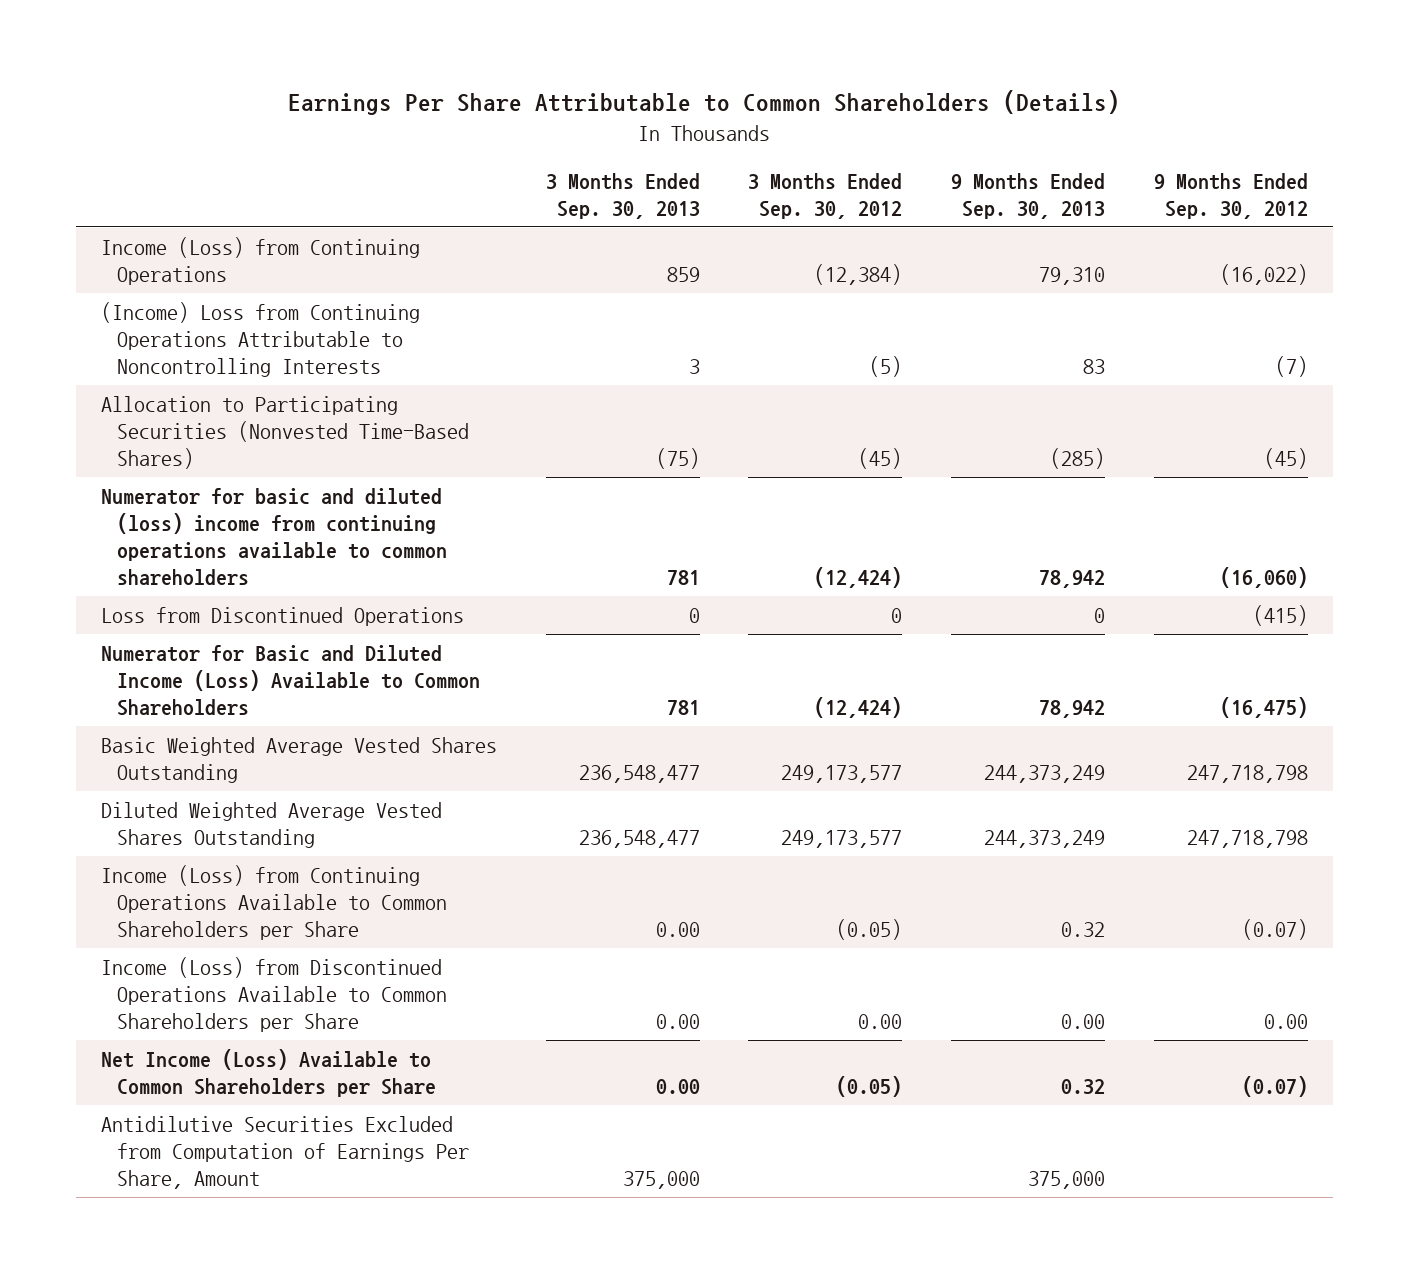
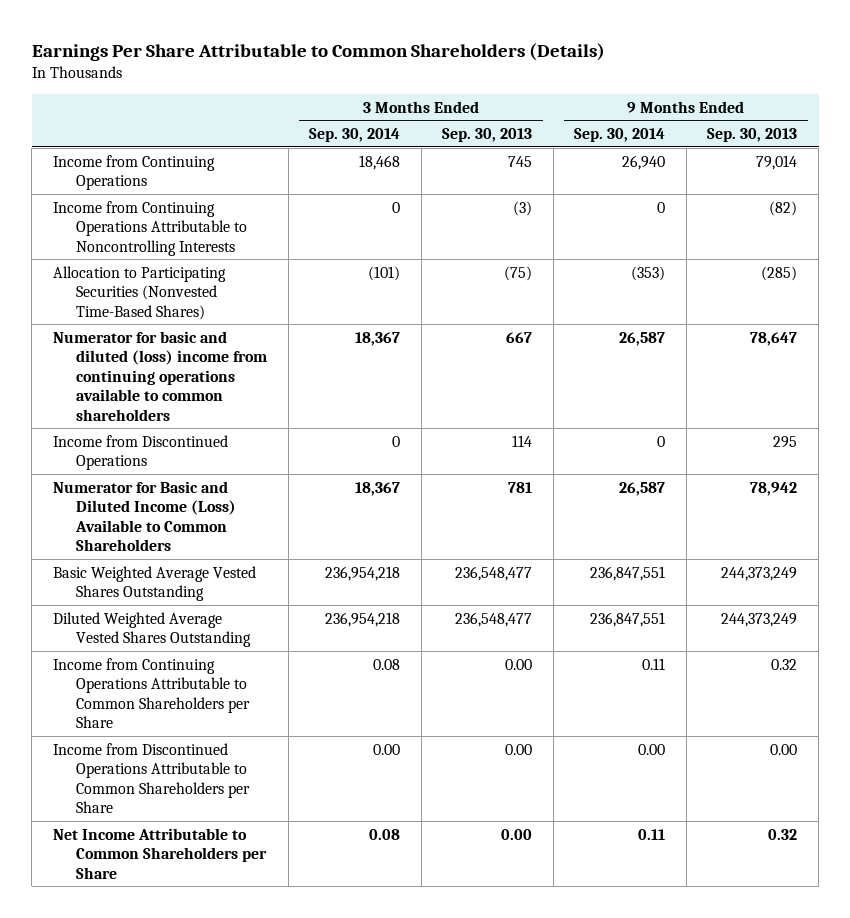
[748,172,903,219] 3 Months Ended Sep. 30, 2012 -> none
[1154,172,1309,219] 9 Months Ended Sep. 30, 2012 -> none
none -> [309,128,401,143] Sep. 30, 2014
none -> [574,128,666,143] Sep. 30, 2014
[100,237,420,286] Income (Loss) from Continuing Operations -> [52,154,215,191] Income from Continuing Operations
[666,267,700,283] 859 -> [508,155,533,167] 745
[1039,267,1106,286] 79,310 -> [756,154,798,170] 79,014
[100,302,420,377] (Income) Loss from Continuing Operations Attributable to Noncontrolling Interests -> [52,200,248,256] Income from Continuing Operations Attributable to Noncontrolling Interests
[688,358,700,374] 3 -> [513,200,533,216] (3)
[1083,358,1106,374] 83 -> [769,200,798,216] (82)
[666,569,700,585] 781 -> [506,331,533,343] 667
[1039,569,1106,588] 78,942 -> [750,331,798,346] 78,647
[100,607,464,627] Loss from Discontinued Operations -> [52,434,228,471] Income from Discontinued Operations
[688,608,700,624] 0 -> [512,434,533,447] 114
[1094,608,1106,624] 0 -> [773,435,798,448] 295
[100,1116,470,1189] Antidilutive Securities Excluded from Computation of Earnings Per Share, Amount -> none
[100,865,448,940] Income (Loss) from Continuing Operations Available to Common Shareholders per Share -> [52,657,251,729] Income from Continuing Operations Attributable to Common Shareholders per Share
[100,957,448,1032] Income (Loss) from Discontinued Operations Available to Common Shareholders per Share -> [52,742,251,814] Income from Discontinued Operations Attributable to Common Shareholders per Share
[100,1049,437,1098] Net Income (Loss) Available to Common Shareholders per Share -> [52,827,268,879] Net Income Attributable to Common Shareholders per Share

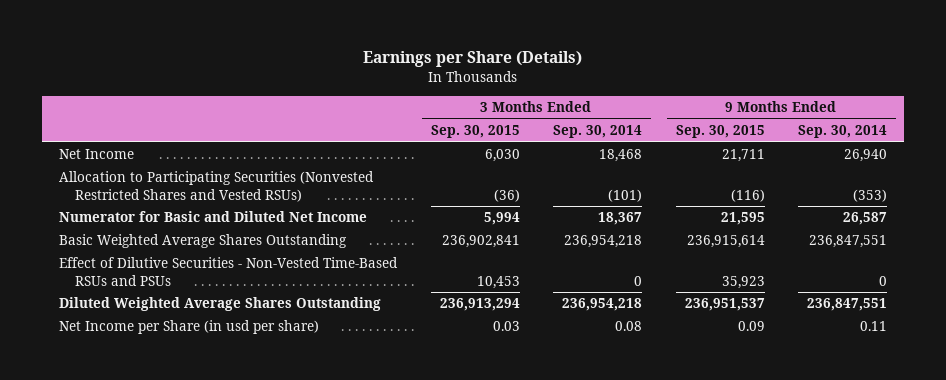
[31,42,605,61] Earnings Per Share Attributable to Common Shareholders (Details) -> [363,51,583,68] Earnings per Share (Details)
[442,128,533,143] Sep. 30, 2013 -> none
[707,128,798,143] Sep. 30, 2013 -> none
none -> [430,125,520,139] Sep. 30, 2015
none -> [675,125,765,139] Sep. 30, 2015
[52,200,248,256] Income from Continuing Operations Attributable to Noncontrolling Interests -> none
[52,330,268,421] Numerator for basic and diluted (loss) income from continuing operations available to common shareholders -> none
[52,434,228,471] Income from Discontinued Operations -> none
[52,657,251,729] Income from Continuing Operations Attributable to Common Shareholders per Share -> none
[52,742,251,814] Income from Discontinued Operations Attributable to Common Shareholders per Share -> none
[52,154,215,191] Income from Continuing Operations -> [58,149,134,160] Net Income
[52,265,226,320] Allocation to Participating Securities (Nonvested Time-Based Shares) -> [58,171,374,202] Allocation to Participating Securities (Nonvested Restricted Shares and Vested RSUs)
[52,480,237,552] Numerator for Basic and Diluted Income (Loss) Available to Common Shareholders -> [58,211,367,223] Numerator for Basic and Diluted Net Income
[52,565,256,602] Basic Weighted Average Vested Shares Outstanding -> [58,234,347,249] Basic Weighted Average Shares Outstanding
none -> [58,257,398,286] Effect of Dilutive Securities - Non-Vested Time-Based RSUs and PSUs
[52,611,252,648] Diluted Weighted Average Vested Shares Outstanding -> [58,297,381,312] Diluted Weighted Average Shares Outstanding
[52,827,268,879] Net Income Attributable to Common Shareholders per Share -> [58,320,319,335] Net Income per Share (in usd per share)

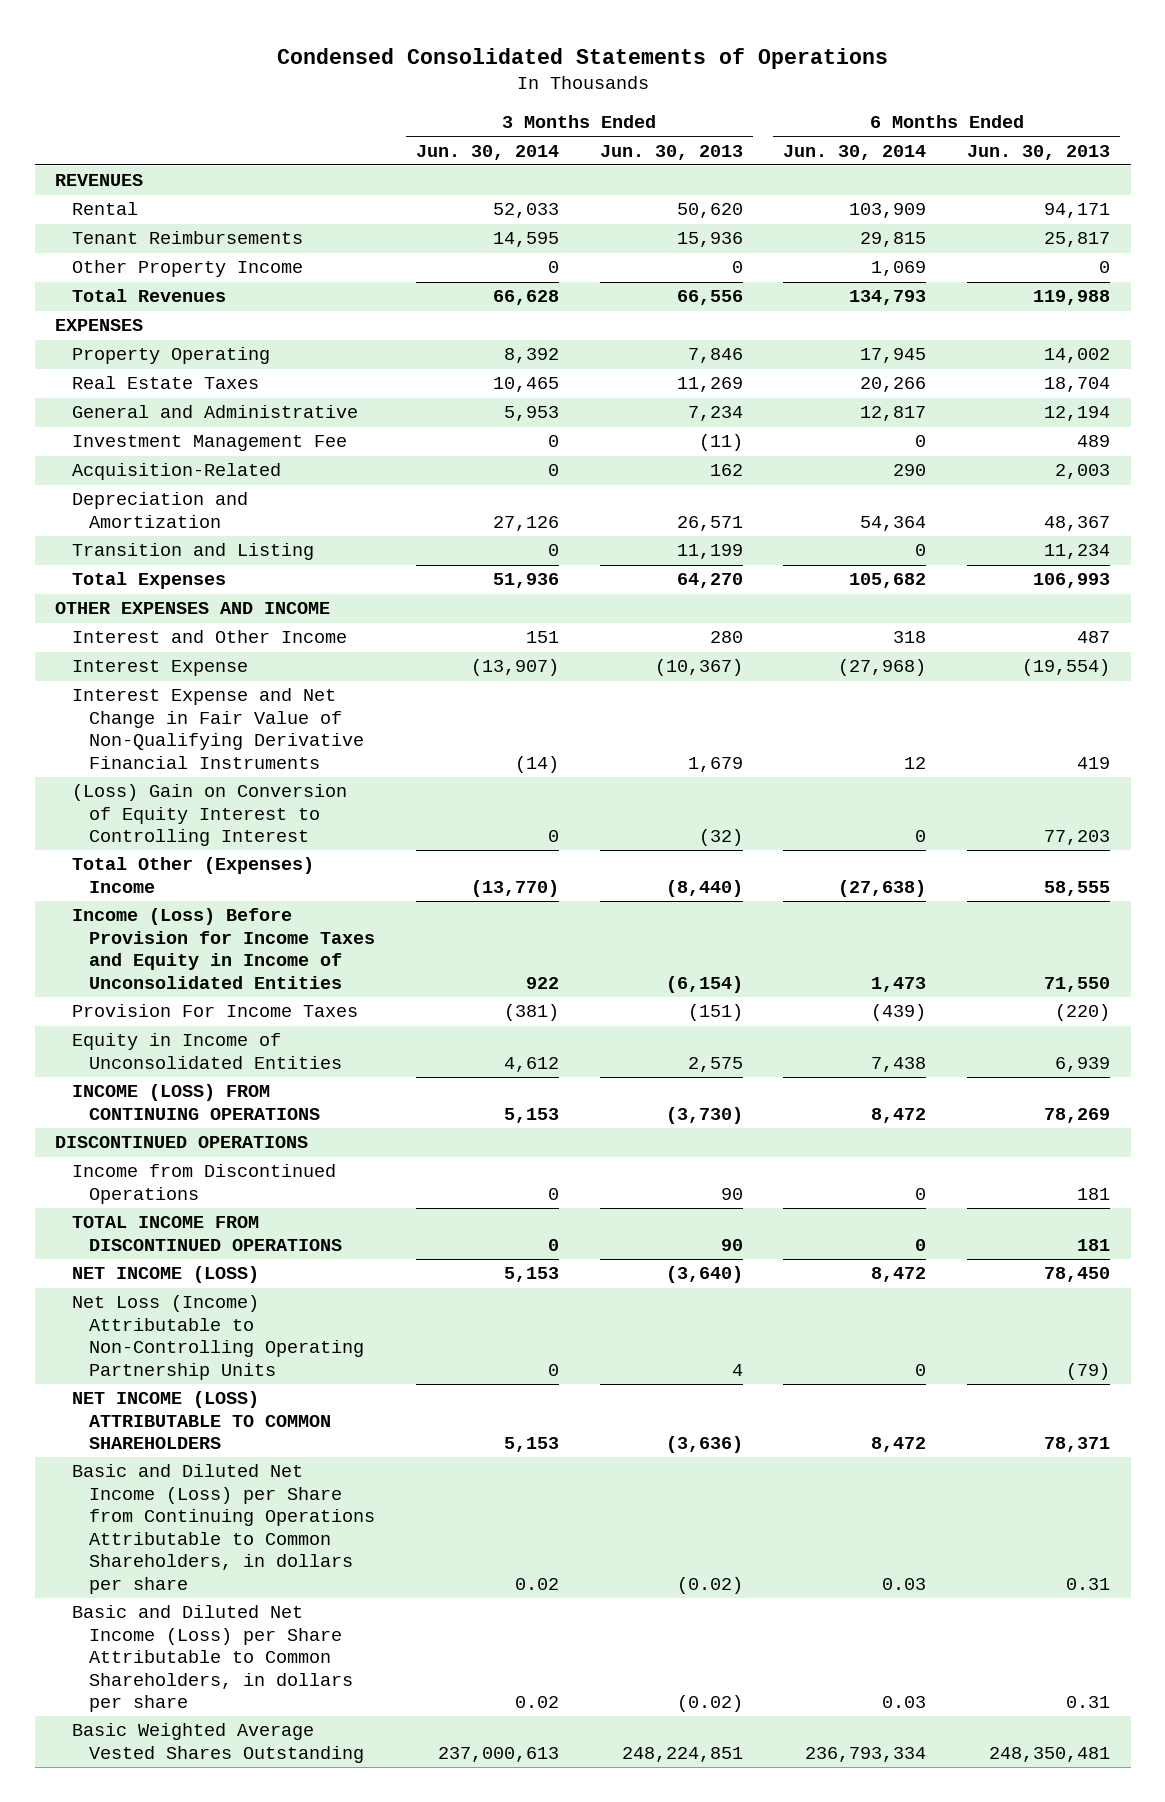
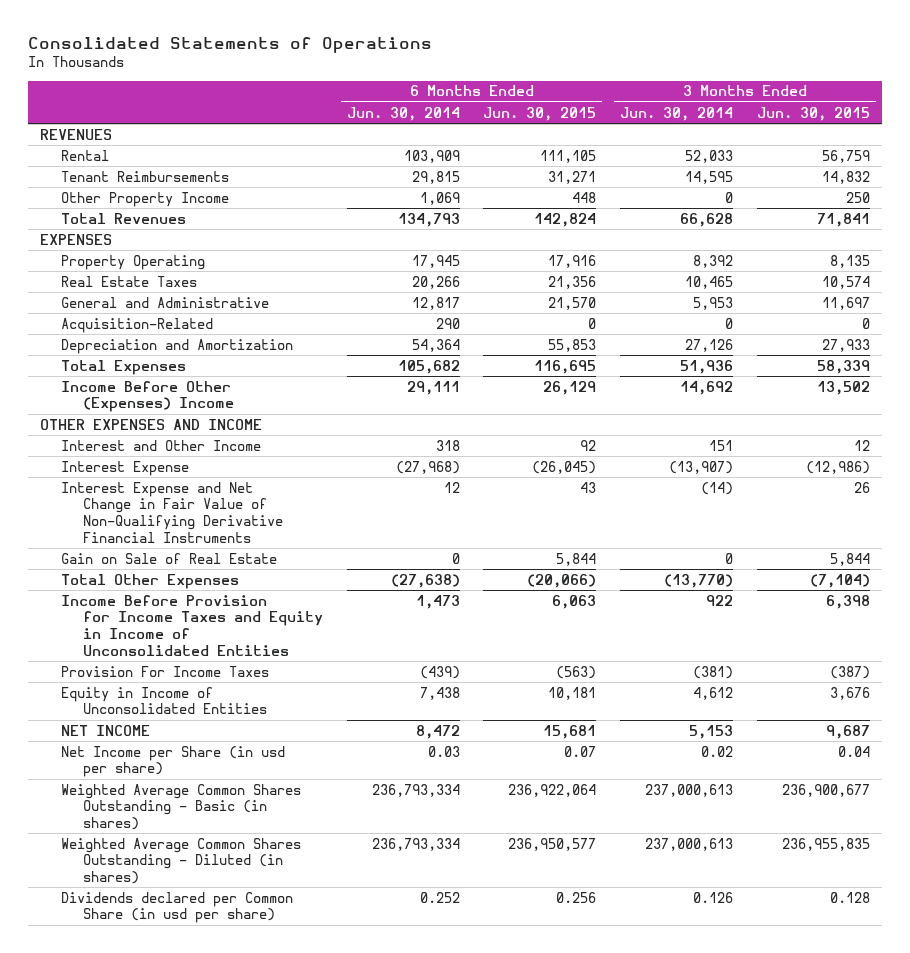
[276,47,888,69] Condensed Consolidated Statements of Operations -> [27,36,432,53] Consolidated Statements of Operations
[599,144,743,160] Jun. 30, 2013 -> none
[967,144,1111,160] Jun. 30, 2013 -> none
none -> [483,106,597,121] Jun. 30, 2015
none -> [757,106,871,121] Jun. 30, 2015
[72,435,348,452] Investment Management Fee -> none
[72,543,315,561] Transition and Listing -> none
none -> [61,380,234,413] Income Before Other (Expenses) Income
[72,784,348,847] (Loss) Gain on Conversion of Equity Interest to Controlling Interest -> none
none -> [61,552,278,564] Gain on Sale of Real Estate
[72,857,315,893] Total Other (Expenses) Income -> [61,573,240,589] Total Other Expenses
[72,908,375,989] Income (Loss) Before Provision for Income Taxes and Equity in Income of Unconsolidated Entities -> [61,594,323,656] Income Before Provision for Income Taxes and Equity in Income of Unconsolidated Entities
[72,1084,320,1120] INCOME (LOSS) FROM CONTINUING OPERATIONS -> none
[55,1136,309,1149] DISCONTINUED OPERATIONS -> none
[72,1164,337,1204] Income from Discontinued Operations -> none
[72,1216,342,1251] TOTAL INCOME FROM DISCONTINUED OPERATIONS -> none
[72,1295,364,1380] Net Loss (Income) Attributable to Non-Controlling Operating Partnership Units -> none
[72,1391,331,1450] NET INCOME (LOSS) ATTRIBUTABLE TO COMMON SHAREHOLDERS -> none
[72,1464,375,1594] Basic and Diluted Net Income (Loss) per Share from Continuing Operations Attributable to Common Shareholders, in dollars per share -> none
[72,1266,260,1284] NET INCOME (LOSS) -> [61,724,151,736] NET INCOME
[72,1605,353,1713] Basic and Diluted Net Income (Loss) per Share Attributable to Common Shareholders, in dollars per share -> [61,745,286,778] Net Income per Share (in usd per share)
[72,1723,364,1763] Basic Weighted Average Vested Shares Outstanding -> [61,783,302,830] Weighted Average Common Shares Outstanding - Basic (in shares)
none -> [61,837,302,884] Weighted Average Common Shares Outstanding - Diluted (in shares)
none -> [61,891,294,924] Dividends declared per Common Share (in usd per share)

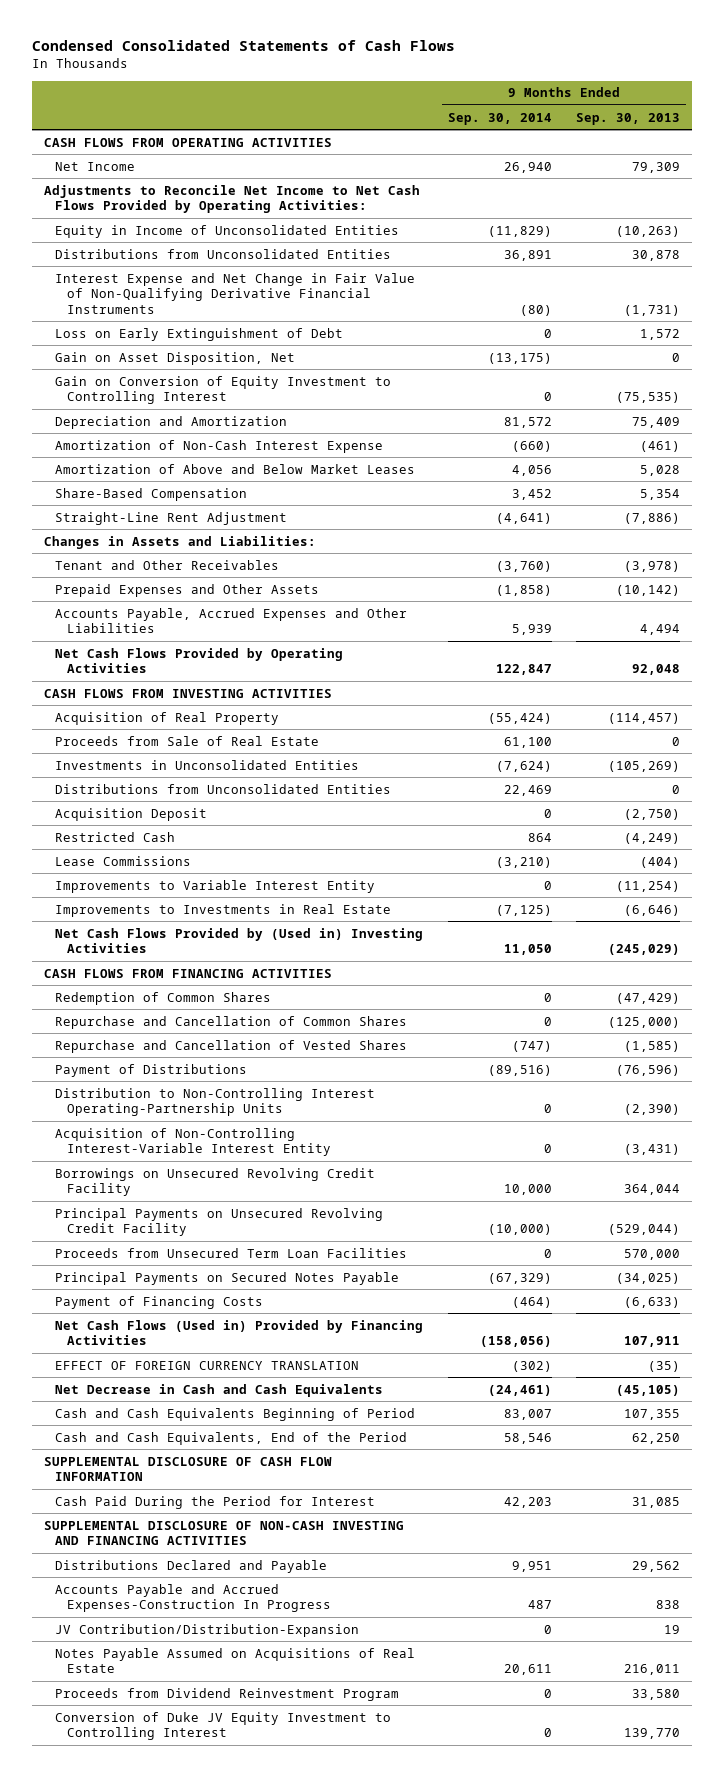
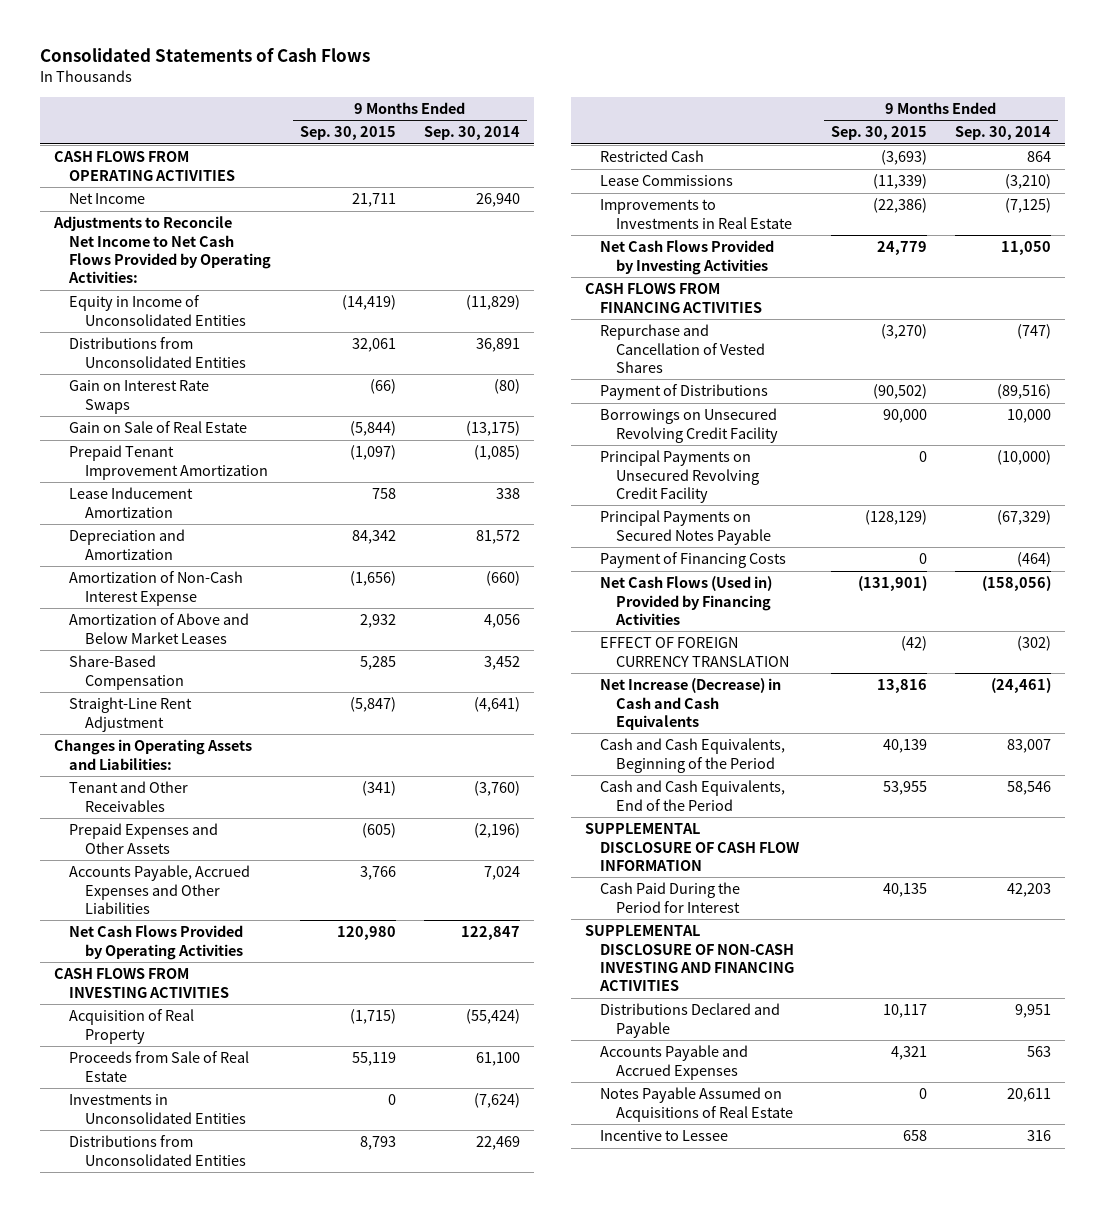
[31,40,455,52] Condensed Consolidated Statements of Cash Flows -> [39,48,370,63] Consolidated Statements of Cash Flows
[575,112,680,125] Sep. 30, 2013 -> none
none -> [299,126,396,141] Sep. 30, 2015
[55,272,416,314] Interest Expense and Net Change in Fair Value of Non-Qualifying Derivative Financial Instruments -> none
[55,327,344,341] Loss on Early Extinguishment of Debt -> none
[55,375,392,405] Gain on Conversion of Equity Investment to Controlling Interest -> none
none -> [69,380,210,414] Gain on Interest Rate Swaps
[55,351,296,365] Gain on Asset Disposition, Net -> [69,421,248,434] Gain on Sale of Real Estate
none -> [69,445,269,480] Prepaid Tenant Improvement Amortization
none -> [69,487,194,518] Lease Inducement Amortization
[43,535,316,549] Changes in Assets and Liabilities: -> [53,739,252,770] Changes in Operating Assets and Liabilities:
[495,584,552,596] (1,858) -> [473,823,520,839] (2,196)
[511,624,552,636] 5,939 -> [483,866,520,881] 7,024
[55,807,208,821] Acquisition Deposit -> none
[55,879,376,893] Improvements to Variable Interest Entity -> none
[55,927,424,954] Net Cash Flows Provided by (Used in) Investing Activities -> [600,240,775,275] Net Cash Flows Provided by Investing Activities
[55,991,272,1005] Redemption of Common Shares -> none
[55,1015,408,1029] Repurchase and Cancellation of Common Shares -> none
[55,1087,376,1117] Distribution to Non-Controlling Interest Operating-Partnership Units -> none
[55,1127,332,1157] Acquisition of Non-Controlling Interest-Variable Interest Entity -> none
[55,1247,408,1258] Proceeds from Unsecured Term Loan Facilities -> none
[55,1383,384,1397] Net Decrease in Cash and Cash Equivalents -> [600,678,782,730] Net Increase (Decrease) in Cash and Cash Equivalents
[55,1407,416,1421] Cash and Cash Equivalents Beginning of Period -> [600,738,786,773] Cash and Cash Equivalents, Beginning of the Period
[55,1623,360,1637] JV Contribution/Distribution-Expansion -> none
[55,1583,332,1613] Accounts Payable and Accrued Expenses-Construction In Progress -> [600,1045,749,1080] Accounts Payable and Accrued Expenses
[527,1600,552,1610] 487 -> [1026,1046,1051,1058] 563
[55,1687,400,1701] Proceeds from Dividend Reinvestment Program -> none
[55,1711,392,1741] Conversion of Duke JV Equity Investment to Controlling Interest -> none
none -> [600,1130,729,1142] Incentive to Lessee

